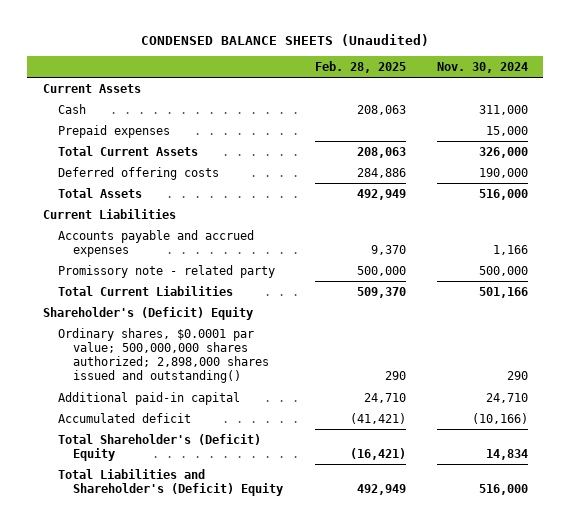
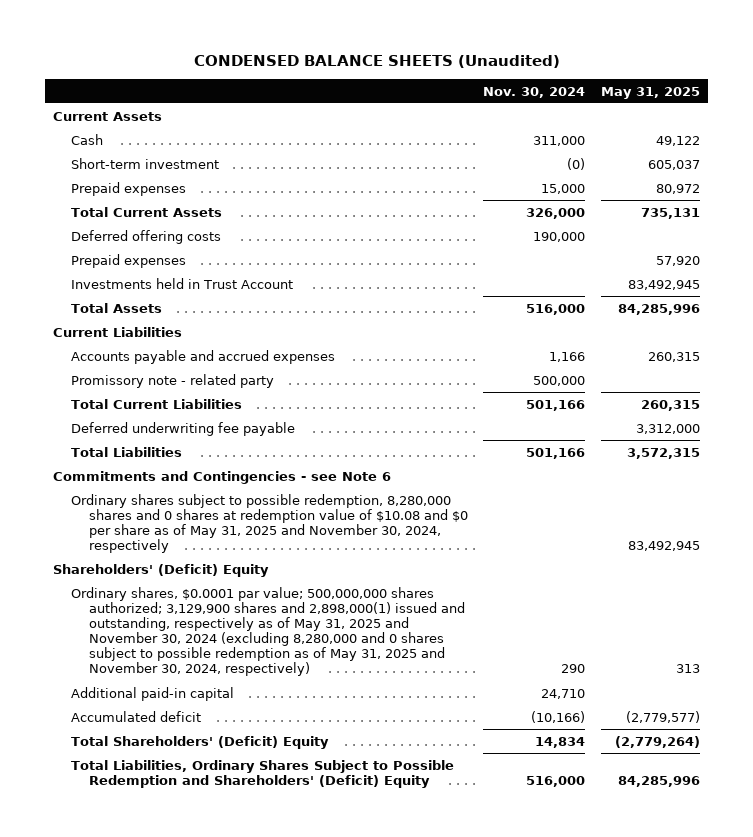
[314,60,406,73] Feb. 28, 2025 -> none
none -> [601,86,701,99] May 31, 2025
none -> [71,157,220,169] Short-term investment
none -> [71,253,187,268] Prepaid expenses
none -> [71,277,294,289] Investments held in Trust Account
none -> [71,421,296,436] Deferred underwriting fee payable
none -> [71,446,183,457] Total Liabilities
none -> [53,470,392,484] Commitments and Contingencies - see Note 6
none -> [71,493,468,554] Ordinary shares subject to possible redemption, 8,280,000 shares and 0 shares at redemption value of $10.08 and $0 per share as of May 31, 2025 and November 30, 2024, respectively
[42,306,253,320] Shareholder's (Deficit) Equity -> [53,563,270,577] Shareholders' (Deficit) Equity
[57,327,270,384] Ordinary shares, $0.0001 par value; 500,000,000 shares authorized; 2,898,000 shares issued and outstanding() -> [71,586,465,677] Ordinary shares, $0.0001 par value; 500,000,000 shares authorized; 3,129,900 shares and 2,898,000(1) issued and outstanding, respectively as of May 31, 2025 and November 30, 2024 (excluding 8,280,000 and 0 shares subject to possible redemption as of May 31, 2025 and November 30, 2024, respectively)
[57,433,261,461] Total Shareholder's (Deficit) Equity -> [71,735,330,749] Total Shareholders' (Deficit) Equity
[57,468,284,496] Total Liabilities and Shareholder's (Deficit) Equity -> [71,759,455,788] Total Liabilities, Ordinary Shares Subject to Possible Redemption and Shareholders' (Deficit) Equity

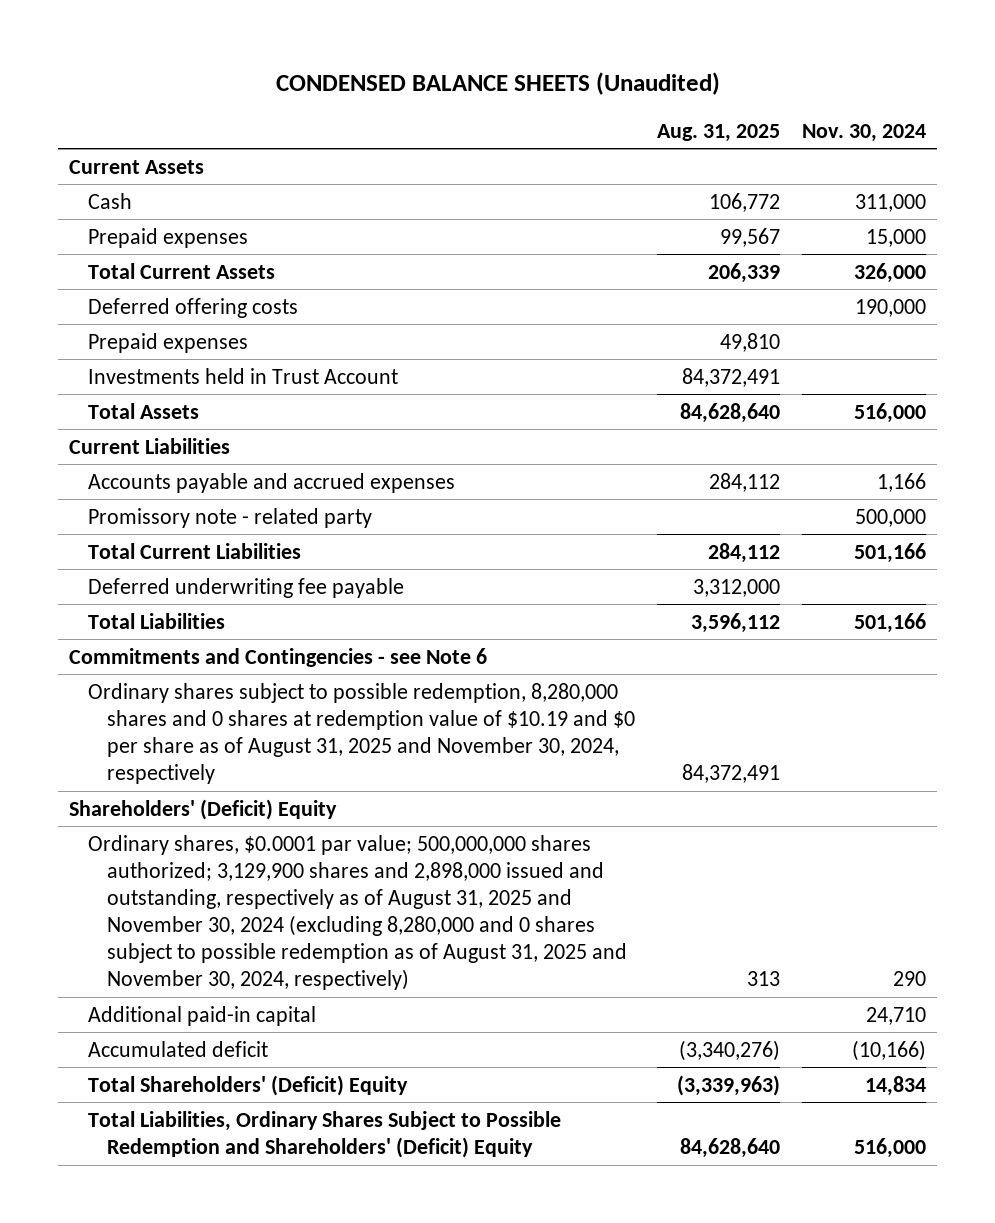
[601,86,701,99] May 31, 2025 -> none
none -> [657,123,781,142] Aug. 31, 2025
[71,157,220,169] Short-term investment -> none
[71,493,468,554] Ordinary shares subject to possible redemption, 8,280,000 shares and 0 shares at redemption value of $10.08 and $0 per share as of May 31, 2025 and November 30, 2024, respectively -> [88,682,636,784] Ordinary shares subject to possible redemption, 8,280,000 shares and 0 shares at redemption value of $10.19 and $0 per share as of August 31, 2025 and November 30, 2024, respectively
[71,586,465,677] Ordinary shares, $0.0001 par value; 500,000,000 shares authorized; 3,129,900 shares and 2,898,000(1) issued and outstanding, respectively as of May 31, 2025 and November 30, 2024 (excluding 8,280,000 and 0 shares subject to possible redemption as of May 31, 2025 and November 30, 2024, respectively) -> [88,834,628,991] Ordinary shares, $0.0001 par value; 500,000,000 shares authorized; 3,129,900 shares and 2,898,000 issued and outstanding, respectively as of August 31, 2025 and November 30, 2024 (excluding 8,280,000 and 0 shares subject to possible redemption as of August 31, 2025 and November 30, 2024, respectively)

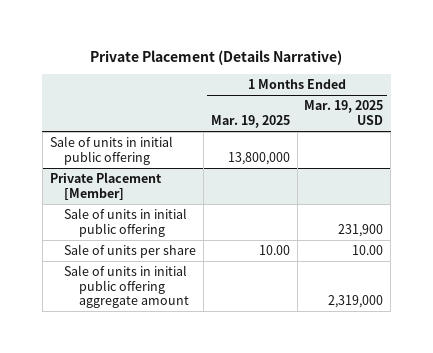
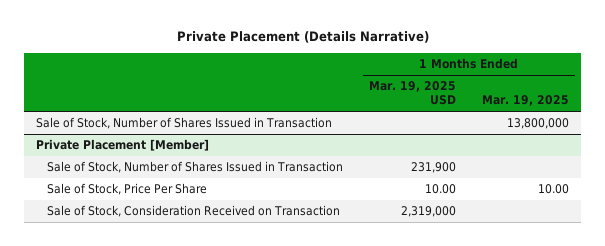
[49,136,173,165] Sale of units in initial public offering -> [36,117,333,130] Sale of Stock, Number of Shares Issued in Transaction
[64,208,188,237] Sale of units in initial public offering -> [47,161,344,174] Sale of Stock, Number of Shares Issued in Transaction
[64,244,197,259] Sale of units per share -> [47,183,208,196] Sale of Stock, Price Per Share
[64,265,190,309] Sale of units in initial public offering aggregate amount -> [47,205,341,218] Sale of Stock, Consideration Received on Transaction

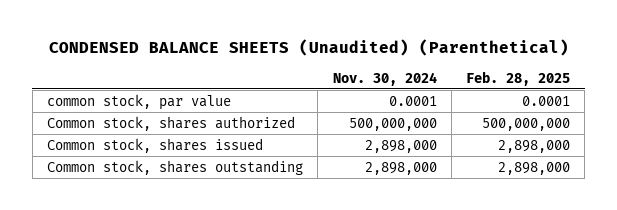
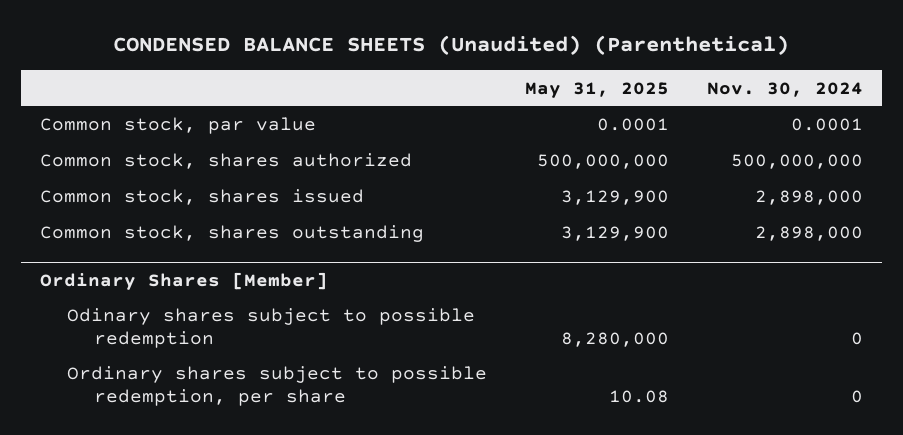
[466,70,571,86] Feb. 28, 2025 -> none
none -> [524,81,669,98] May 31, 2025
[47,93,232,110] common stock, par value -> [39,117,316,135] Common stock, par value
none -> [39,271,328,290] Ordinary Shares [Member]
none -> [66,308,475,348] Odinary shares subject to possible redemption
none -> [66,366,487,406] Ordinary shares subject to possible redemption, per share

